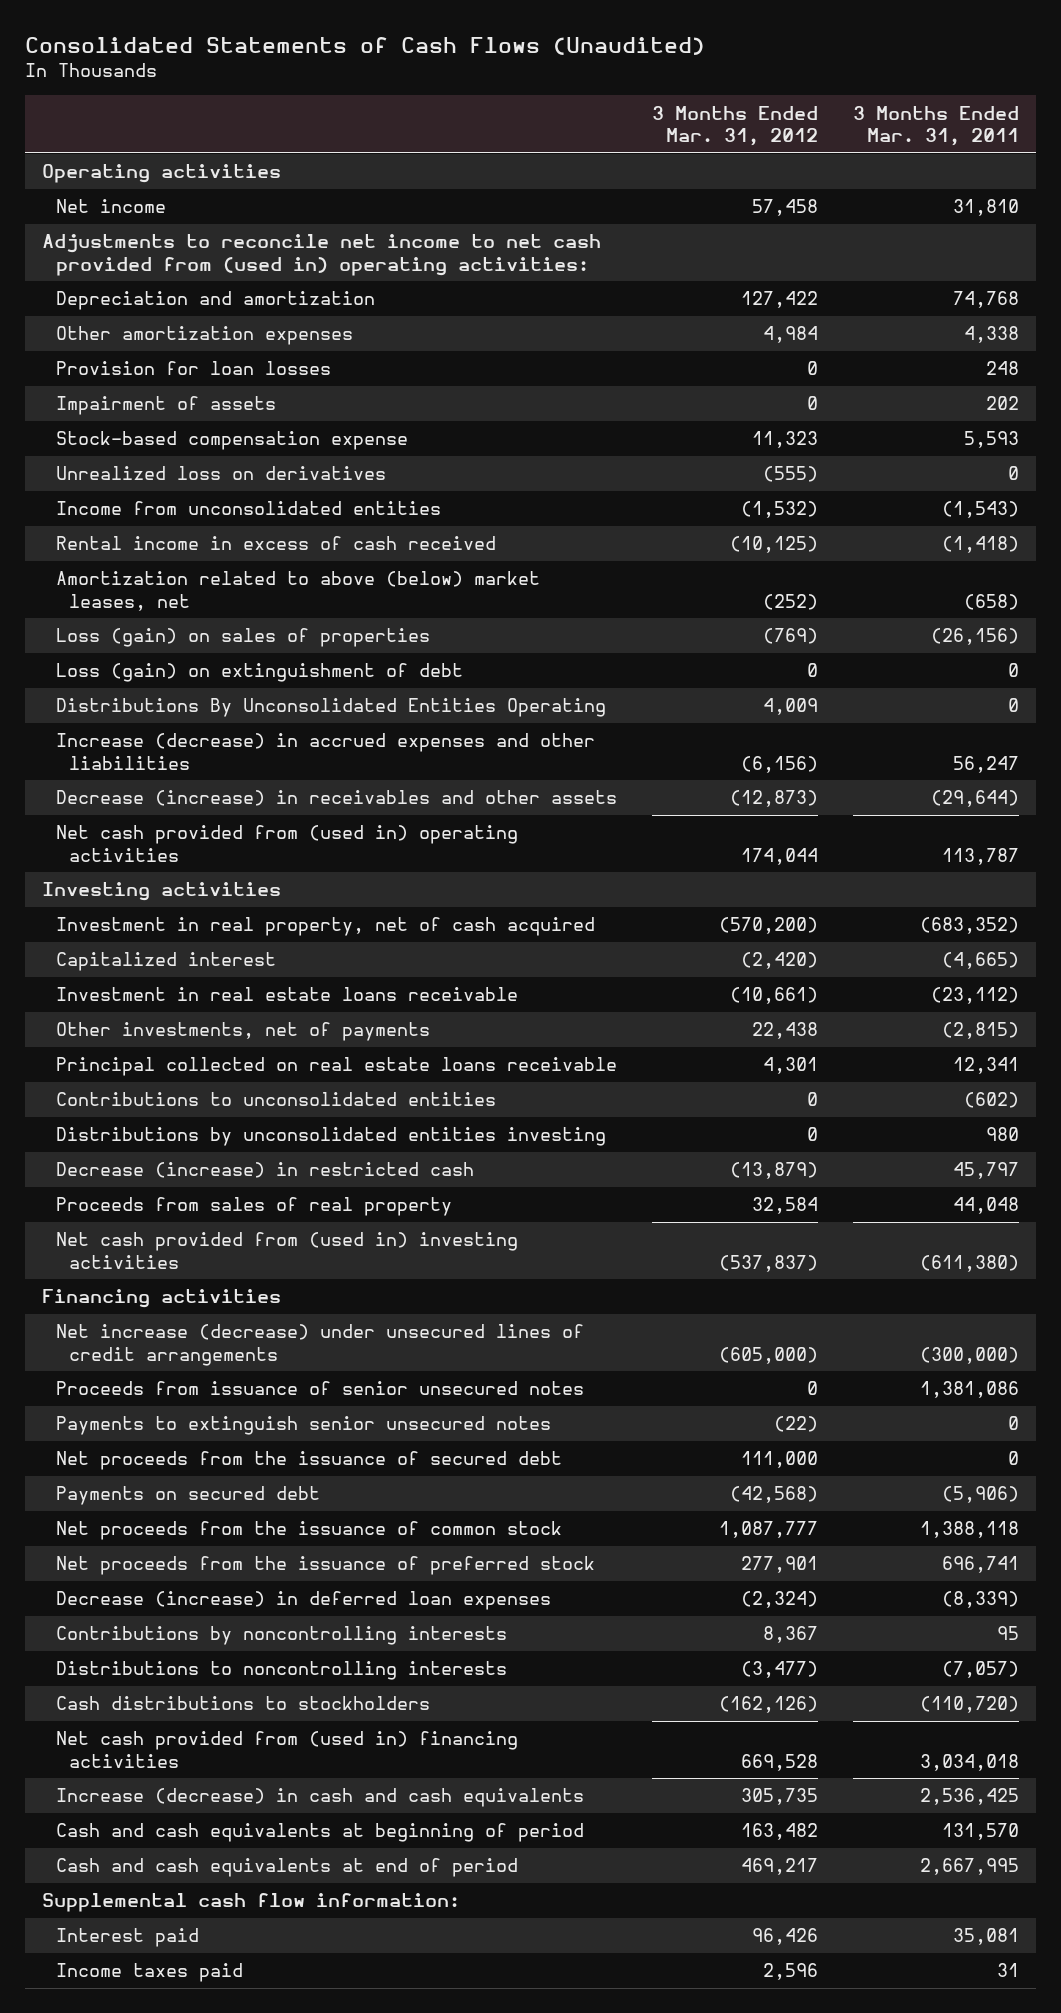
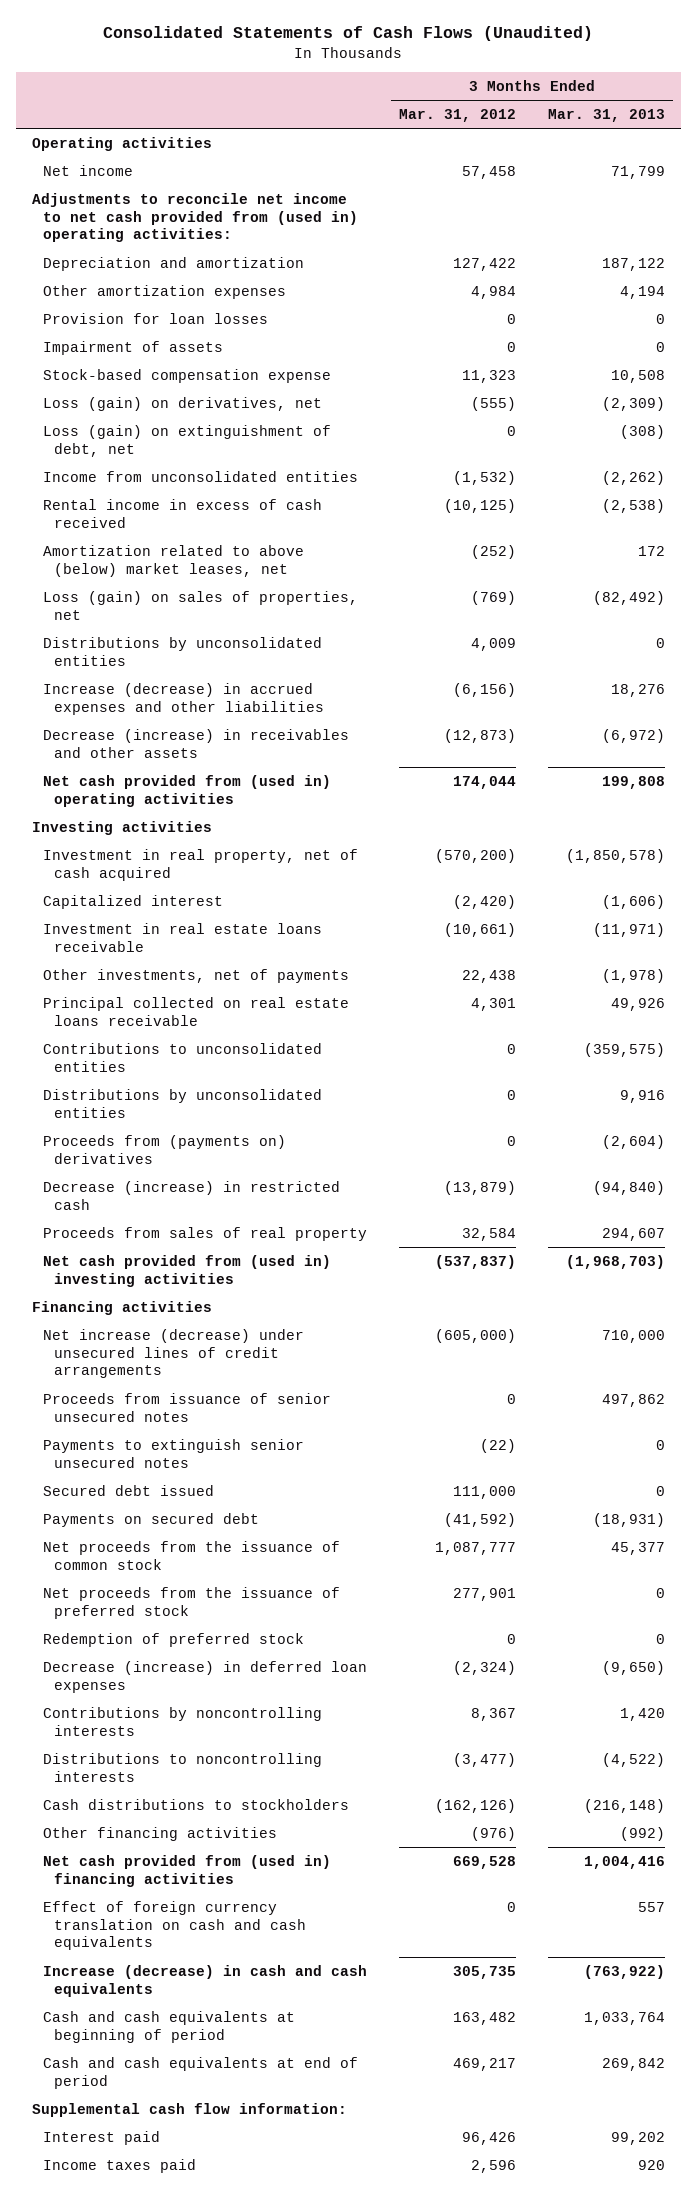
[852,105,1019,146] 3 Months Ended Mar. 31, 2011 -> none
none -> [547,109,665,123] Mar. 31, 2013
[55,466,386,481] Unrealized loss on derivatives -> [43,396,323,411] Loss (gain) on derivatives, net
none -> [43,424,332,457] Loss (gain) on extinguishment of debt, net
[55,663,463,683] Loss (gain) on extinguishment of debt -> none
[55,628,430,648] Loss (gain) on sales of properties -> [43,590,359,620] Loss (gain) on sales of properties, net
[55,698,606,718] Distributions By Unconsolidated Entities Operating -> [43,636,323,666] Distributions by unconsolidated entities
[55,1127,606,1147] Distributions by unconsolidated entities investing -> [43,1088,323,1118] Distributions by unconsolidated entities
none -> [43,1134,287,1164] Proceeds from (payments on) derivatives
[55,1451,562,1471] Net proceeds from the issuance of secured debt -> [43,1484,215,1496] Secured debt issued
[729,1486,818,1504] (42,568) -> [443,1512,516,1527] (41,592)
none -> [43,1632,305,1647] Redemption of preferred stock
none -> [43,1826,278,1841] Other financing activities
none -> [43,1900,307,1951] Effect of foreign currency translation on cash and cash equivalents

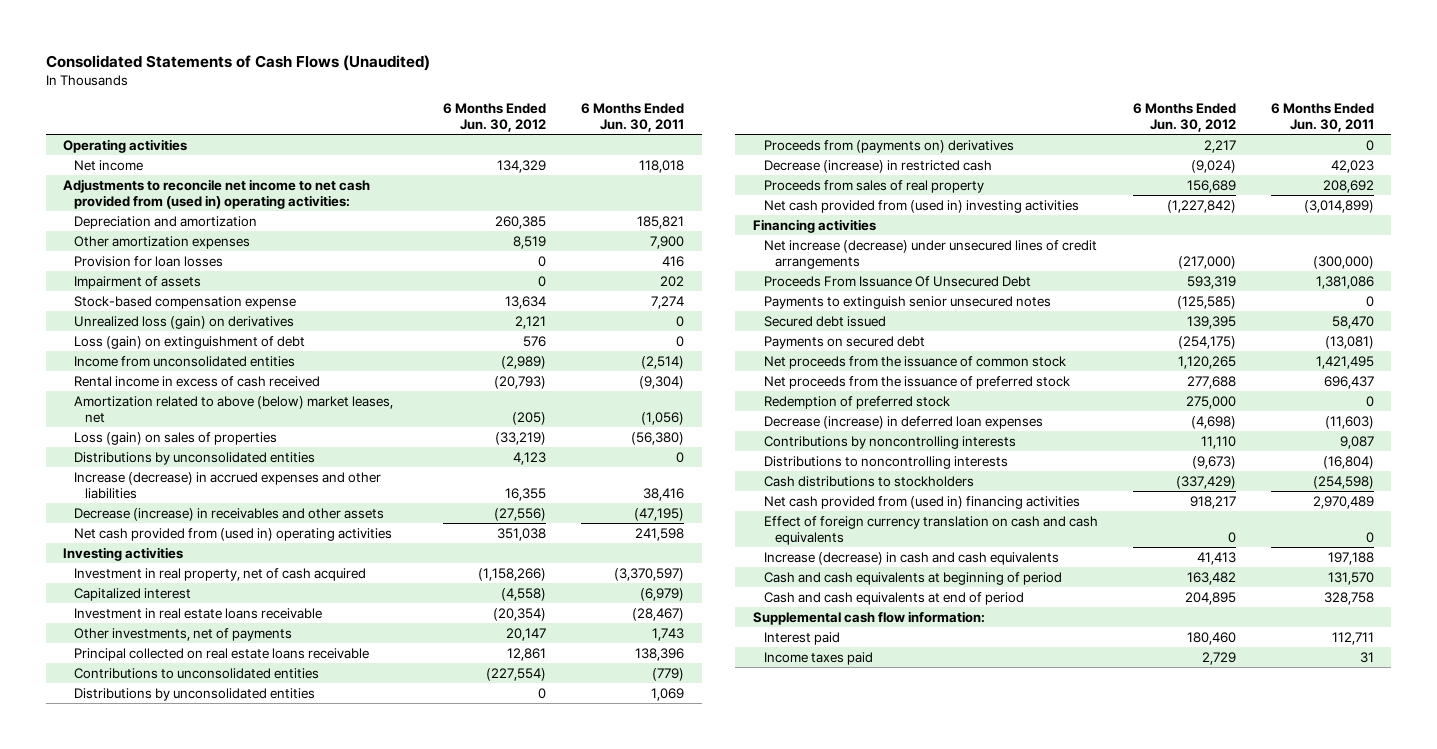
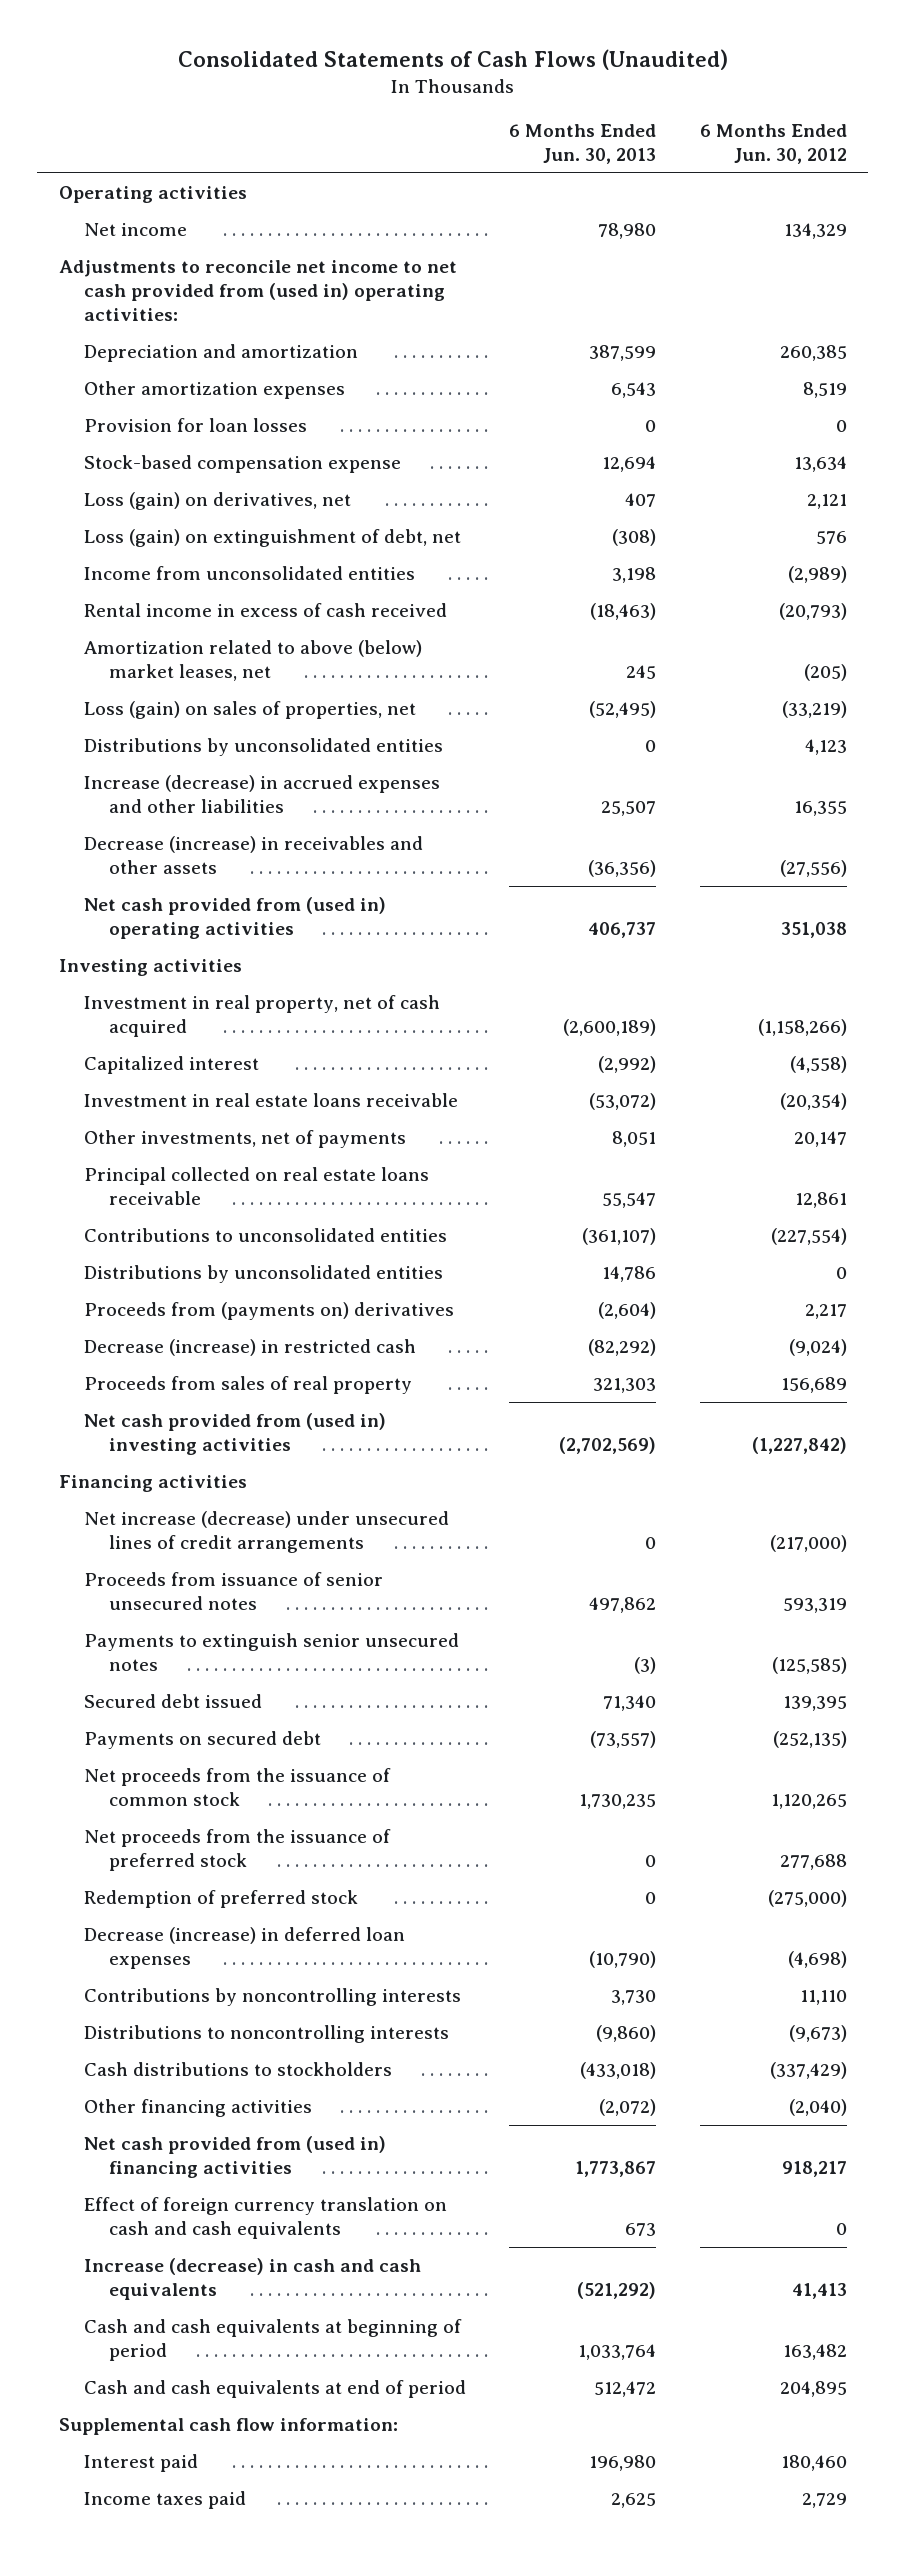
[581,103,685,132] 6 Months Ended Jun. 30, 2011 -> none
none -> [509,123,657,164] 6 Months Ended Jun. 30, 2013
[74,275,202,289] Impairment of assets -> none
[74,315,295,329] Unrealized loss (gain) on derivatives -> [83,492,351,511] Loss (gain) on derivatives, net
[74,335,306,349] Loss (gain) on extinguishment of debt -> [83,529,461,548] Loss (gain) on extinguishment of debt, net
[74,431,278,445] Loss (gain) on sales of properties -> [83,701,416,720] Loss (gain) on sales of properties, net
[764,275,1032,287] Proceeds From Issuance Of Unsecured Debt -> [83,1572,383,1610] Proceeds from issuance of senior unsecured notes
[1177,335,1236,349] (254,175) -> [772,1731,847,1749] (252,135)
[1185,395,1236,409] 275,000 -> [767,1890,847,1908] (275,000)
none -> [83,2099,312,2118] Other financing activities

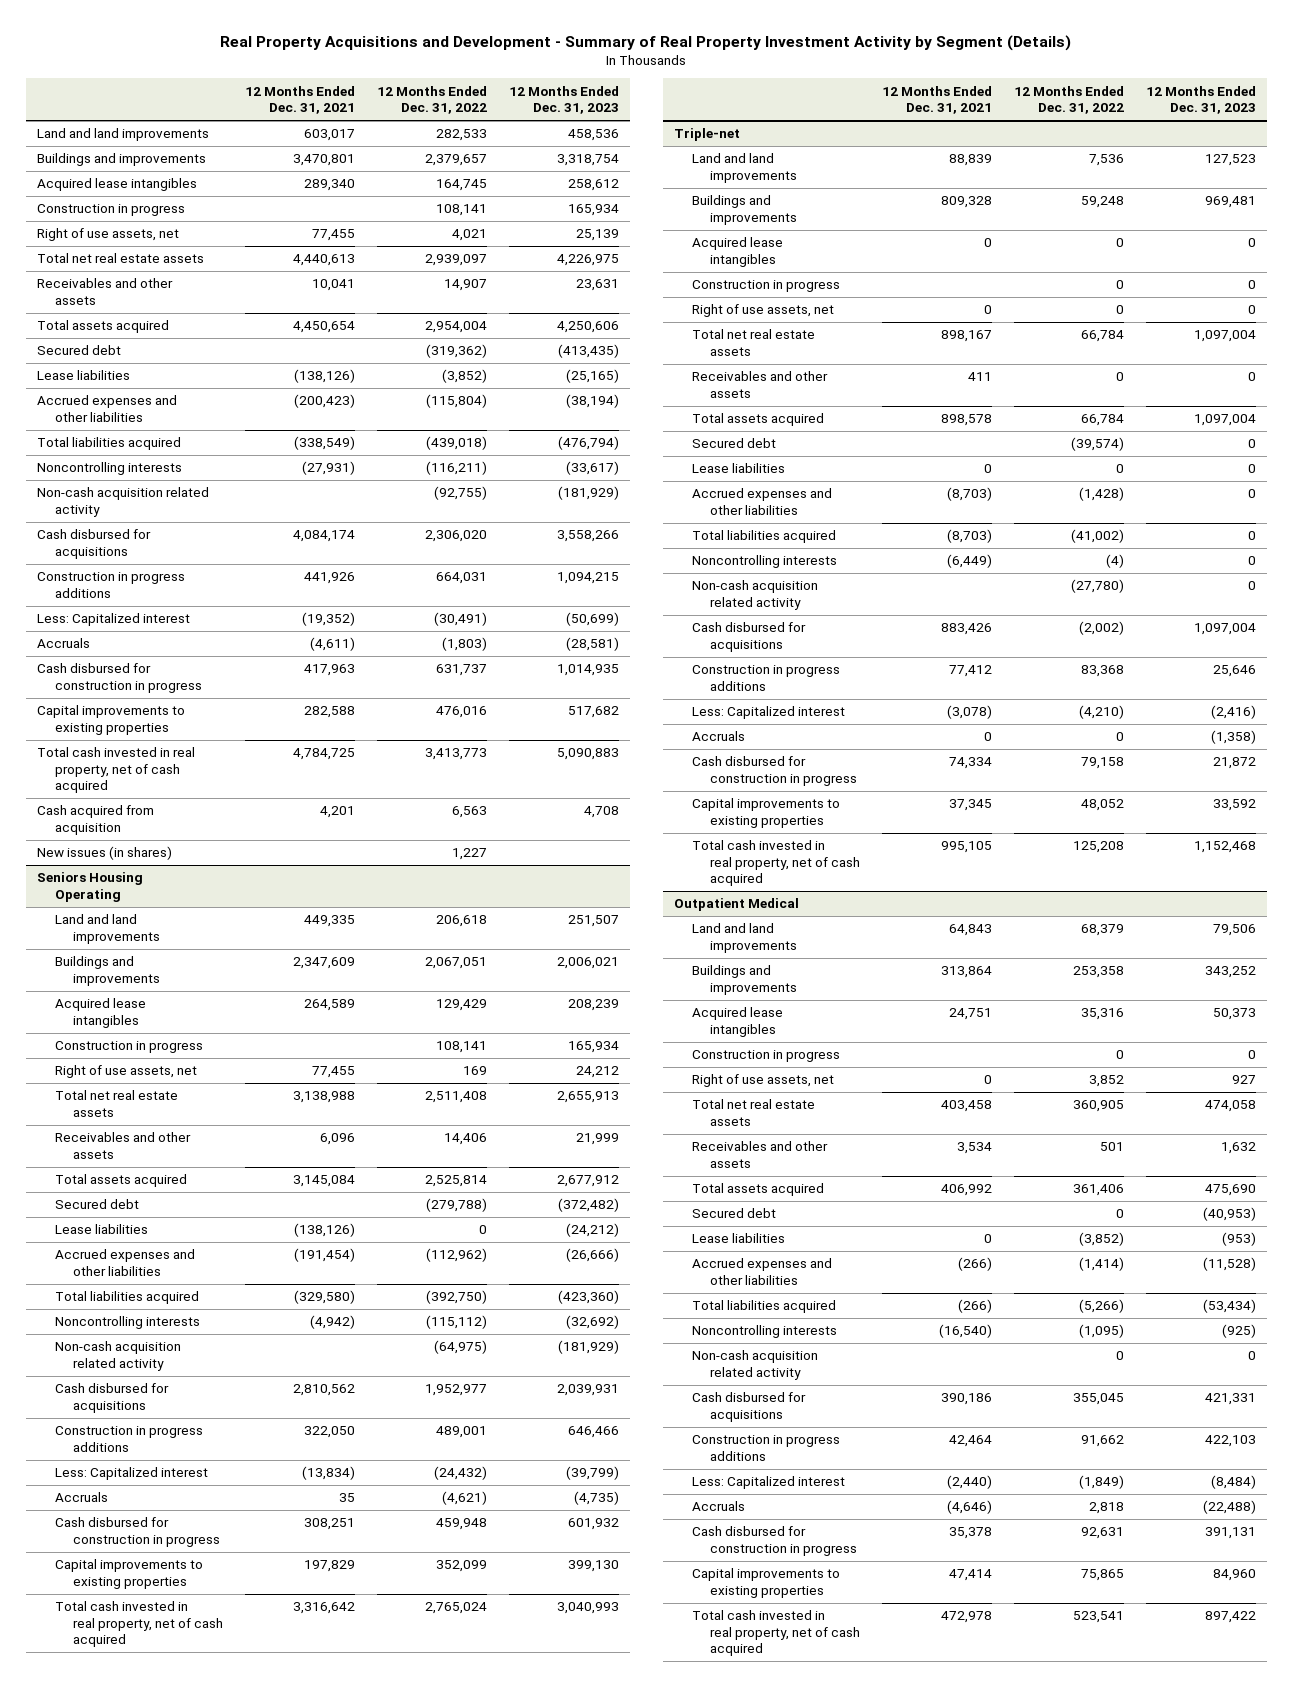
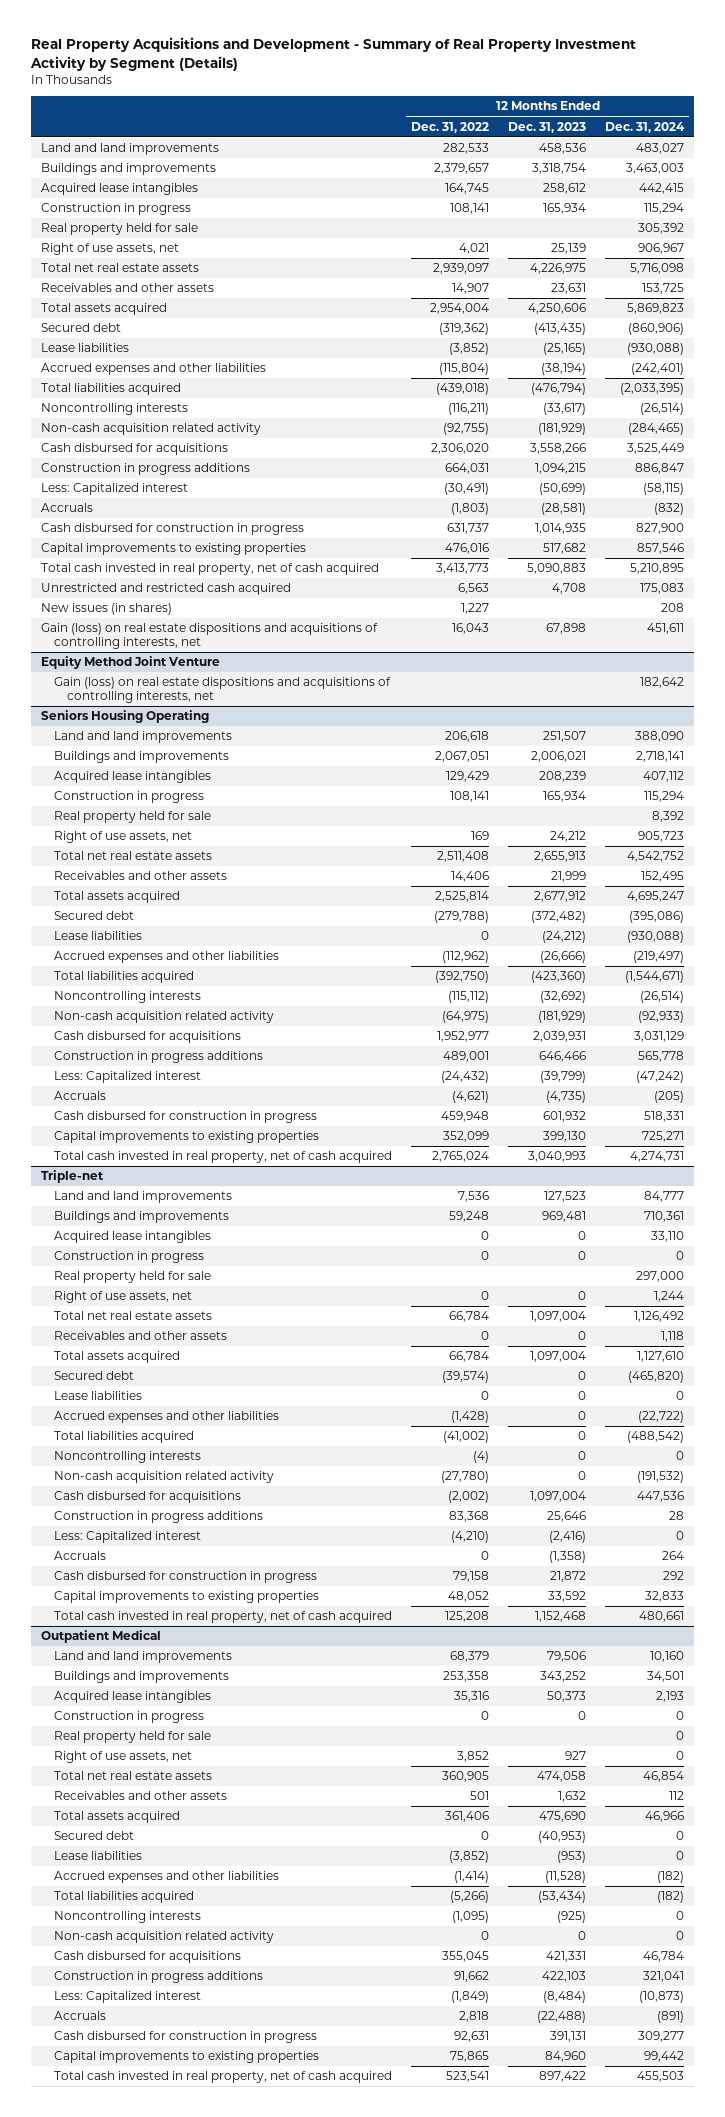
[245,85,356,115] 12 Months Ended Dec. 31, 2021 -> none
none -> [605,121,686,133] Dec. 31, 2024
none -> [40,223,198,236] Real property held for sale
[36,805,154,835] Cash acquired from acquisition -> [40,583,291,596] Unrestricted and restricted cash acquired
none -> [40,623,378,650] Gain (loss) on real estate dispositions and acquisitions of controlling interests, net
none -> [40,656,220,670] Equity Method Joint Venture
none -> [53,677,391,704] Gain (loss) on real estate dispositions and acquisitions of controlling interests, net
none -> [53,811,211,824] Real property held for sale
none -> [53,1271,211,1284] Real property held for sale
none -> [53,1731,211,1744] Real property held for sale

